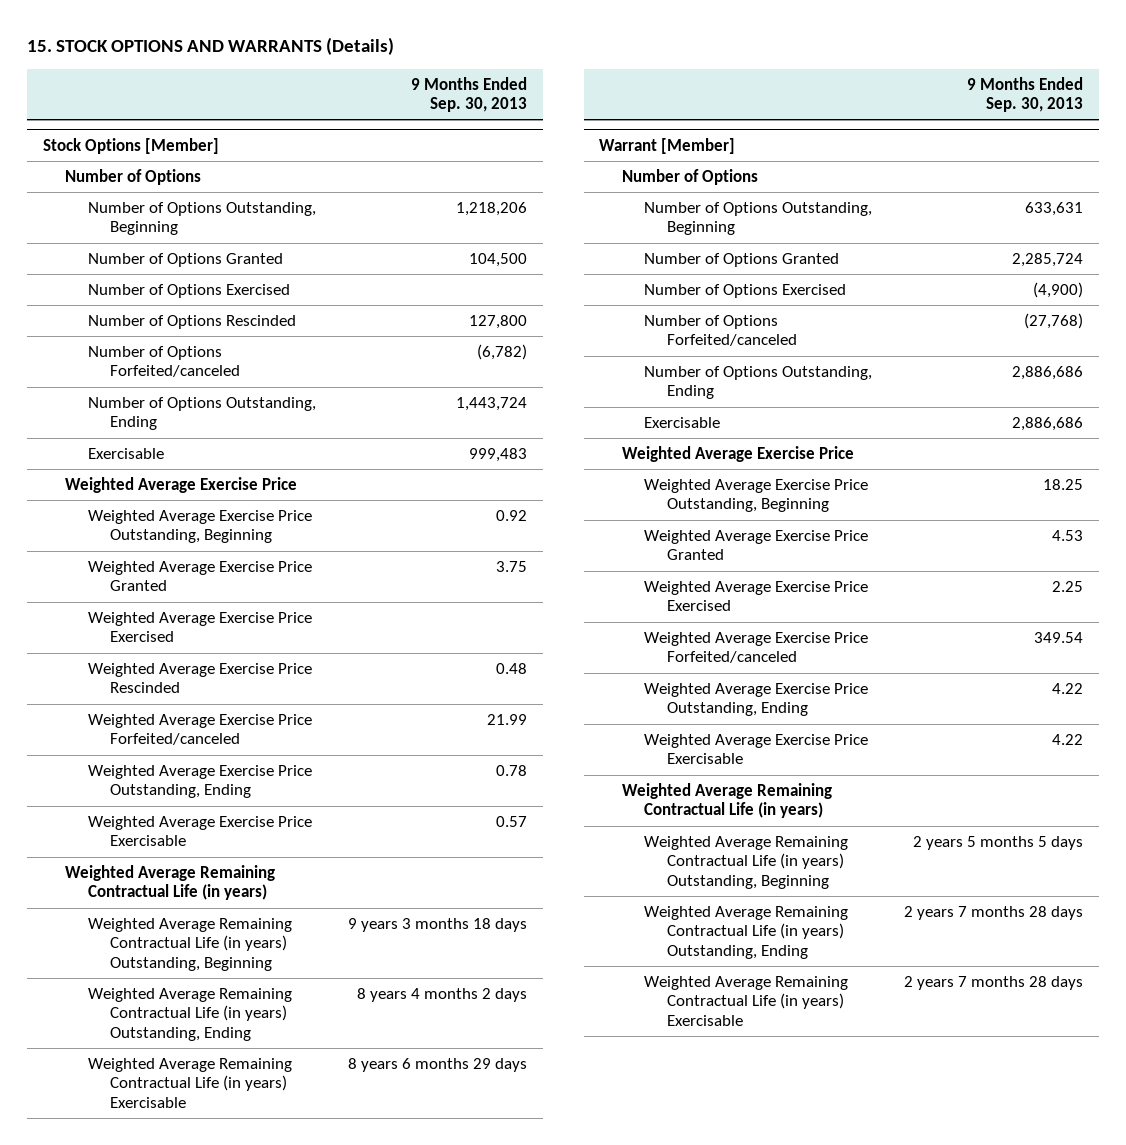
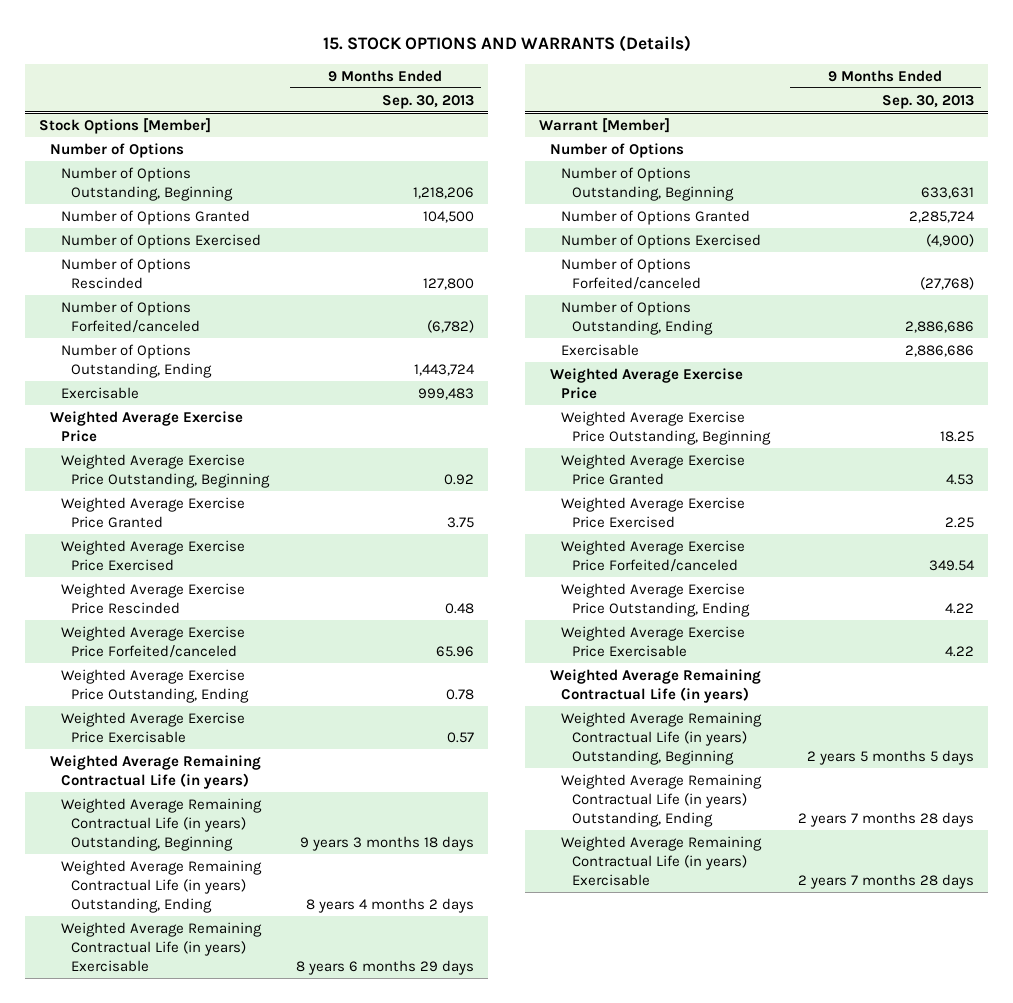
[486,713,527,725] 21.99 -> [436,645,475,657] 65.96

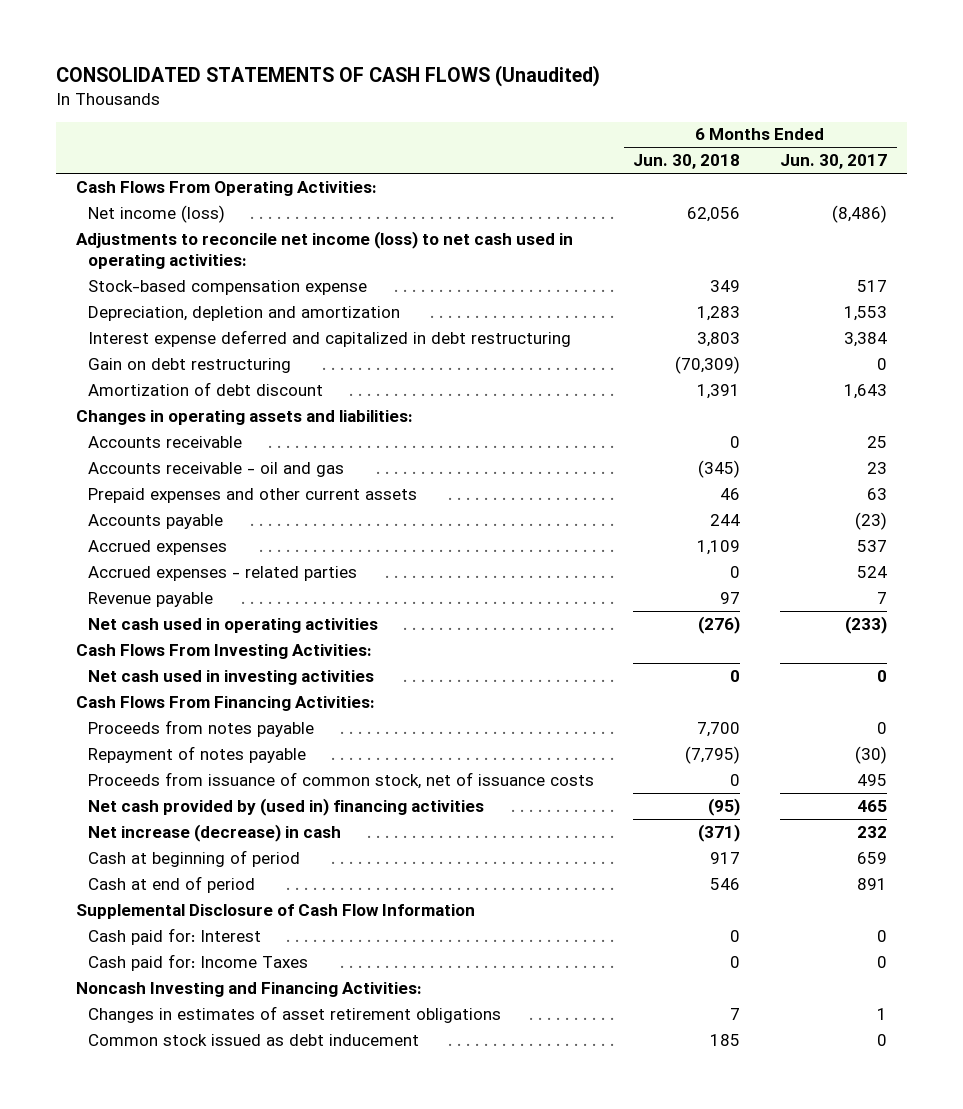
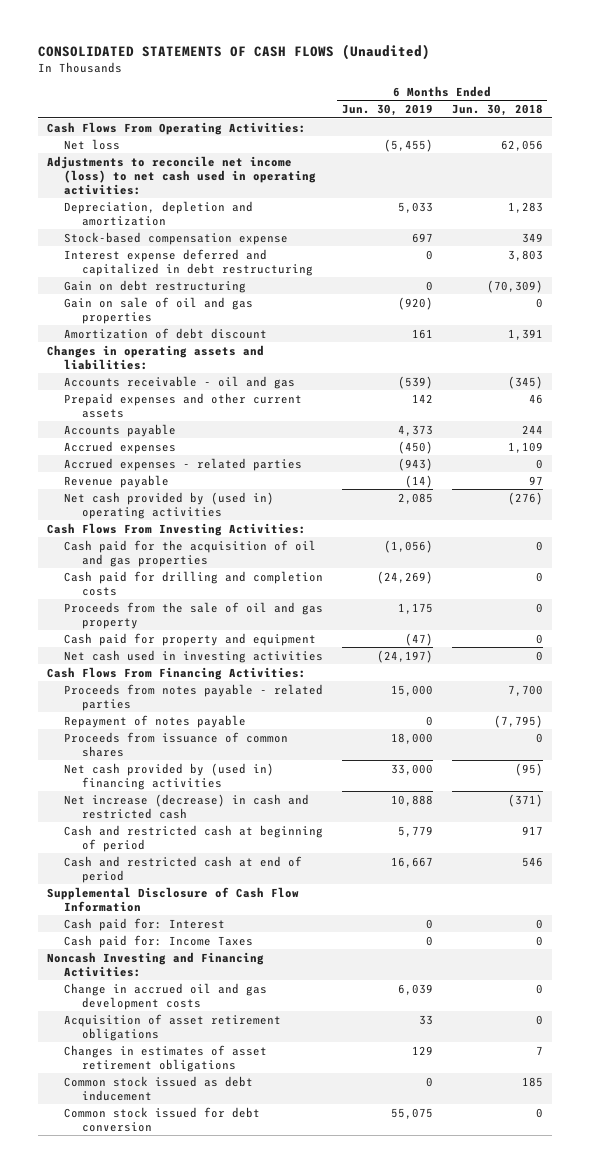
[780,154,888,170] Jun. 30, 2017 -> none
none -> [342,104,434,117] Jun. 30, 2019
[87,204,225,223] Net income (loss) -> [64,138,121,150] Net loss
[87,279,367,295] Stock-based compensation expense -> [64,231,289,245] Stock-based compensation expense
none -> [64,296,254,324] Gain on sale of oil and gas properties
[87,435,242,448] Accounts receivable -> none
[87,617,378,633] Net cash used in operating activities -> [64,491,275,519] Net cash provided by (used in) operating activities
none -> [64,539,317,567] Cash paid for the acquisition of oil and gas properties
none -> [64,570,324,596] Cash paid for drilling and completion costs
none -> [64,601,324,629] Proceeds from the sale of oil and gas property
none -> [64,632,317,646] Cash paid for property and equipment
[87,719,314,737] Proceeds from notes payable -> [64,683,324,711] Proceeds from notes payable - related parties
[87,771,594,789] Proceeds from issuance of common stock, net of issuance costs -> [64,731,289,757] Proceeds from issuance of common shares
[87,823,341,842] Net increase (decrease) in cash -> [64,793,310,819] Net increase (decrease) in cash and restricted cash
[87,849,300,867] Cash at beginning of period -> [64,824,324,852] Cash and restricted cash at beginning of period
[87,875,255,893] Cash at end of period -> [64,855,303,883] Cash and restricted cash at end of period
none -> [64,982,268,1010] Change in accrued oil and gas development costs
none -> [64,1013,282,1041] Acquisition of asset retirement obligations
none -> [64,1106,261,1132] Common stock issued for debt conversion

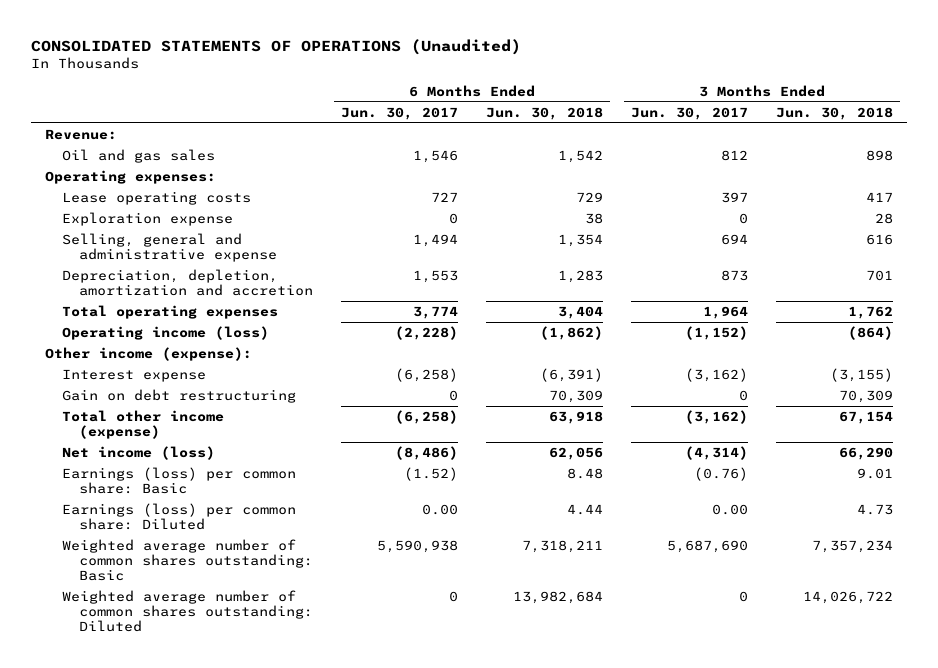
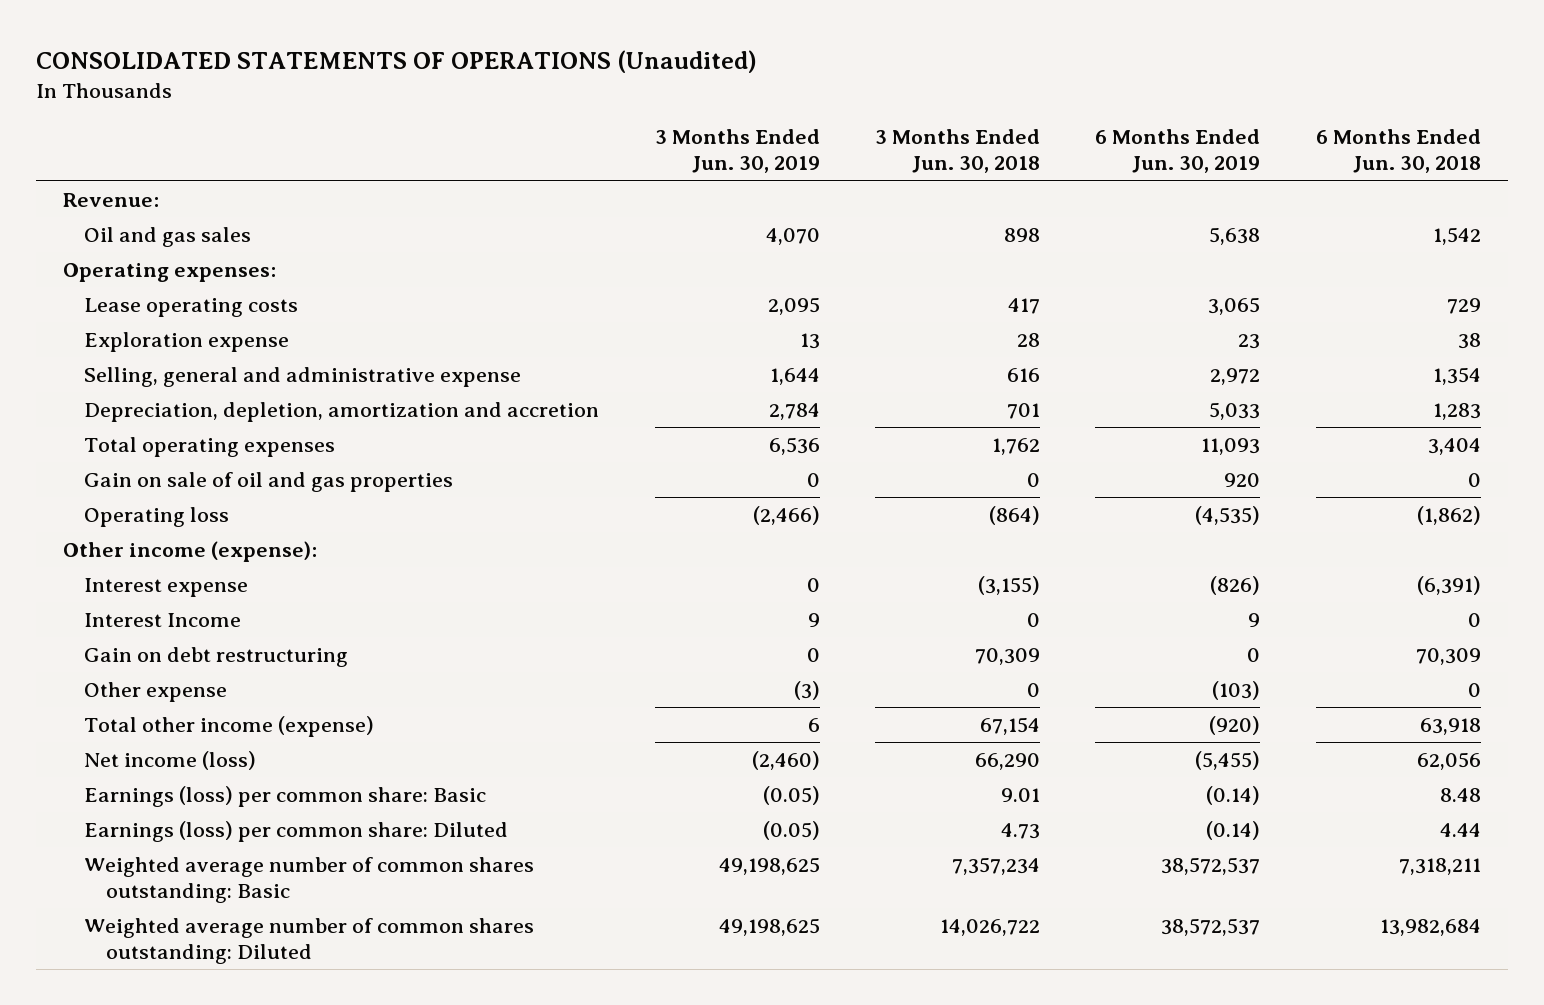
[340,106,458,120] Jun. 30, 2017 -> none
[630,106,748,120] Jun. 30, 2017 -> none
none -> [654,129,820,174] 3 Months Ended Jun. 30, 2019
none -> [1095,129,1261,174] 6 Months Ended Jun. 30, 2019
none -> [84,471,454,492] Gain on sale of oil and gas properties
[61,325,269,340] Operating income (loss) -> [84,506,230,527] Operating loss
none -> [84,612,242,627] Interest Income
none -> [84,681,228,702] Other expense

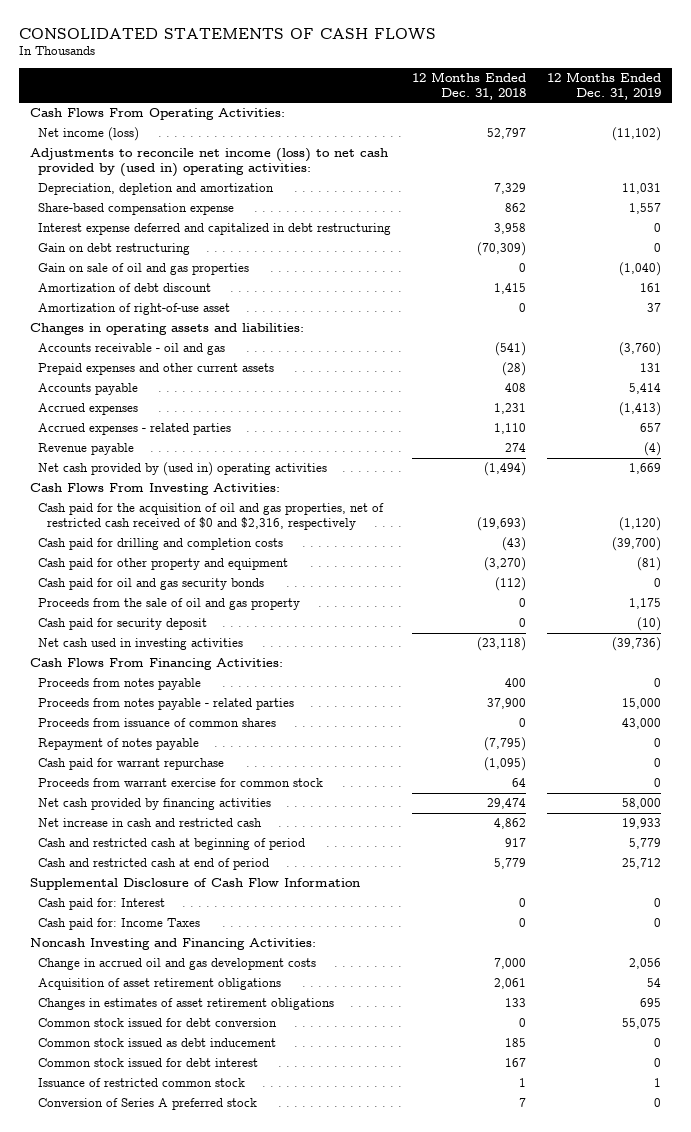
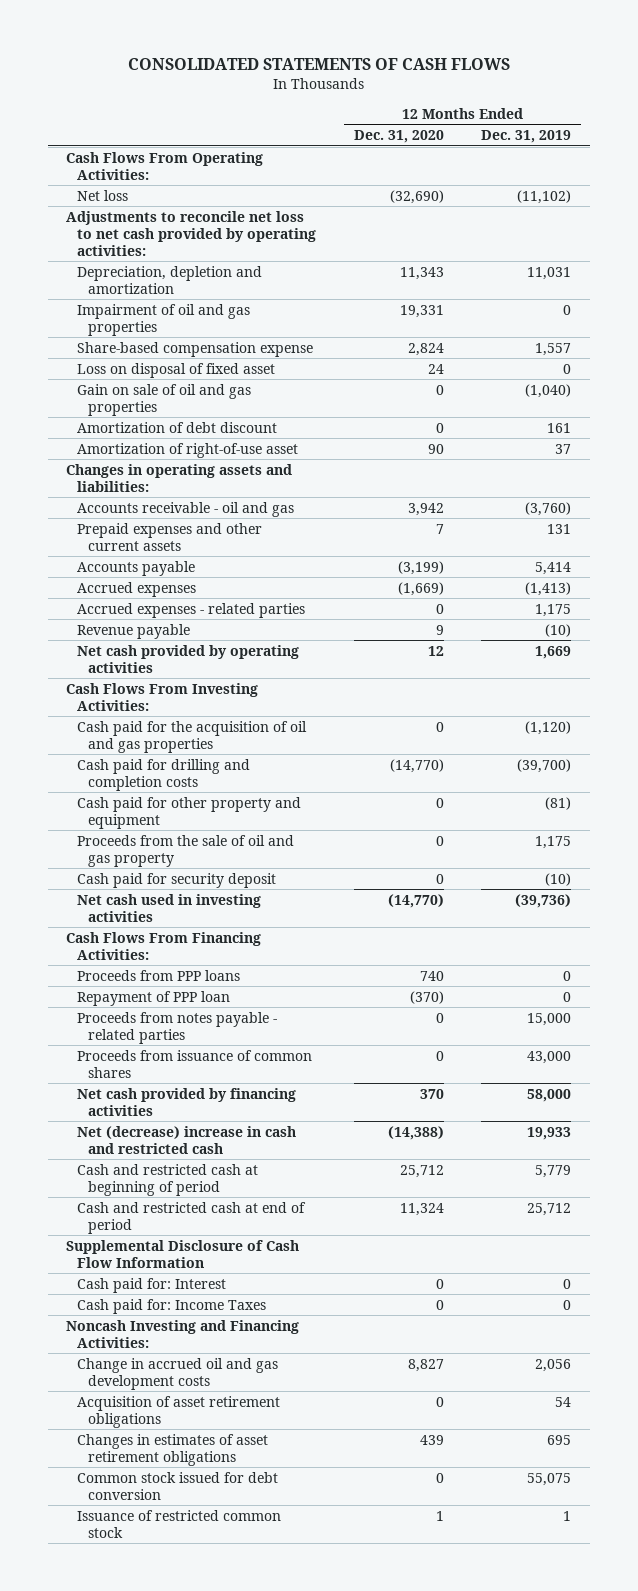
[412,71,527,100] 12 Months Ended Dec. 31, 2018 -> none
none -> [353,129,444,143] Dec. 31, 2020
[38,127,140,142] Net income (loss) -> [77,189,129,201] Net loss
[29,148,388,177] Adjustments to reconcile net income (loss) to net cash provided by (used in) operating activities: -> [66,210,317,256] Adjustments to reconcile net loss to net cash provided by operating activities:
none -> [77,303,251,336] Impairment of oil and gas properties
[38,223,392,236] Interest expense deferred and capitalized in debt restructuring -> none
[38,243,191,256] Gain on debt restructuring -> none
none -> [77,362,276,378] Loss on disposal of fixed asset
[640,423,662,433] 657 -> [535,603,572,617] 1,175
[644,442,662,457] (4) -> [545,623,572,637] (10)
[38,462,328,477] Net cash provided by (used in) operating activities -> [77,644,300,673] Net cash provided by operating activities
[38,503,385,530] Cash paid for the acquisition of oil and gas properties, net of restricted cash received of $0 and $2,316, respectively -> [77,720,308,753] Cash paid for the acquisition of oil and gas properties
[38,578,265,591] Cash paid for oil and gas security bonds -> none
[38,678,202,691] Proceeds from notes payable -> none
none -> [77,969,241,981] Proceeds from PPP loans
none -> [77,990,231,1006] Repayment of PPP loan
[38,738,200,751] Repayment of notes payable -> none
[38,758,225,771] Cash paid for warrant repurchase -> none
[38,778,324,788] Proceeds from warrant exercise for common stock -> none
[38,818,263,828] Net increase in cash and restricted cash -> [77,1125,297,1154] Net (decrease) increase in cash and restricted cash
[38,1038,277,1048] Common stock issued as debt inducement -> none
[38,1058,259,1068] Common stock issued for debt interest -> none
[38,1098,258,1111] Conversion of Series A preferred stock -> none

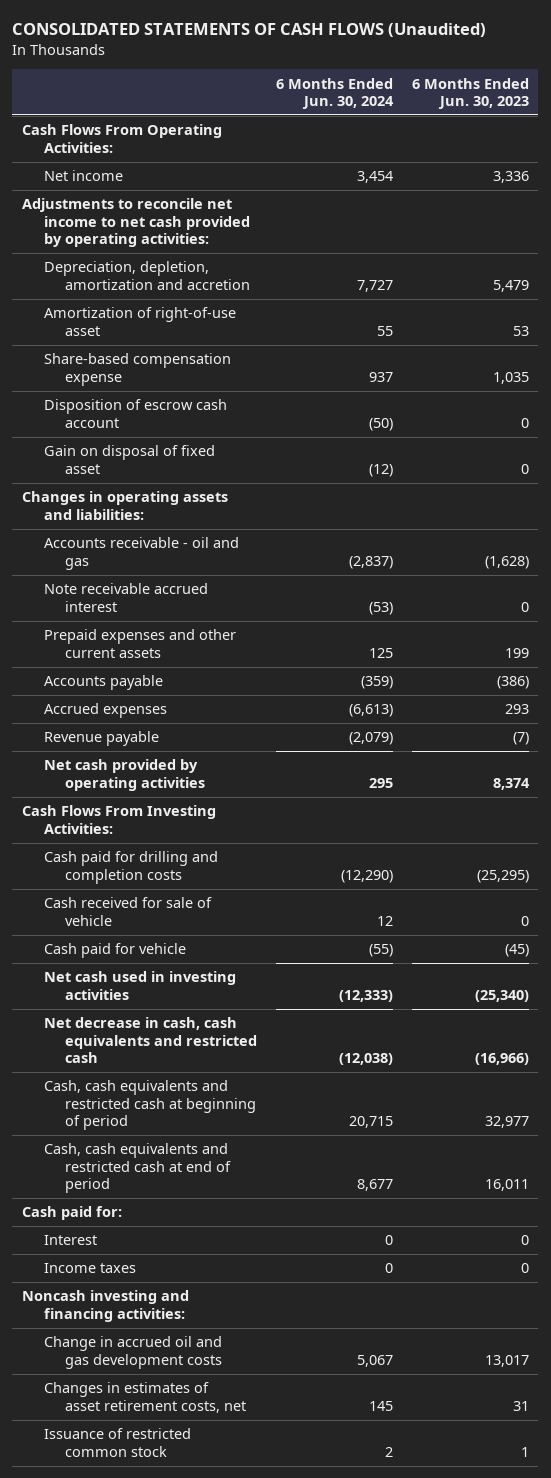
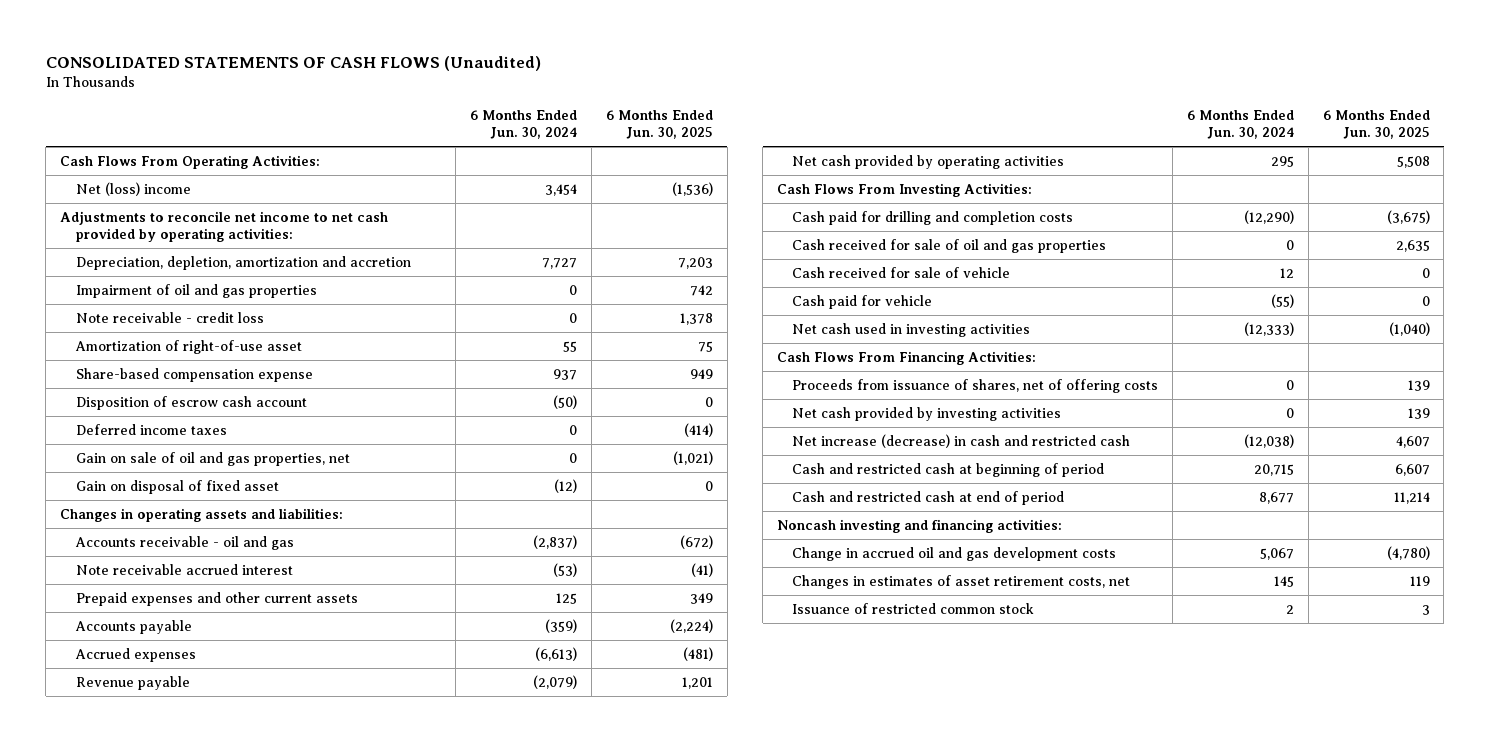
[411,77,529,109] 6 Months Ended Jun. 30, 2023 -> none
none -> [605,109,713,140] 6 Months Ended Jun. 30, 2025
[43,170,123,182] Net income -> [75,181,191,196] Net (loss) income
none -> [75,283,317,298] Impairment of oil and gas properties
none -> [75,311,264,323] Note receivable - credit loss
none -> [75,423,227,435] Deferred income taxes
none -> [75,451,350,466] Gain on sale of oil and gas properties, net
none -> [792,238,1107,253] Cash received for sale of oil and gas properties
[21,1206,122,1221] Cash paid for: -> none
[43,1235,97,1246] Interest -> none
[43,1263,136,1274] Income taxes -> none
none -> [776,350,1036,365] Cash Flows From Financing Activities:
none -> [792,378,1159,393] Proceeds from issuance of shares, net of offering costs
none -> [792,406,1062,421] Net cash provided by investing activities
[43,1017,258,1063] Net decrease in cash, cash equivalents and restricted cash -> [792,433,1131,448] Net increase (decrease) in cash and restricted cash
[43,1080,257,1130] Cash, cash equivalents and restricted cash at beginning of period -> [792,462,1105,477] Cash and restricted cash at beginning of period
[43,1143,232,1193] Cash, cash equivalents and restricted cash at end of period -> [792,490,1065,505] Cash and restricted cash at end of period

